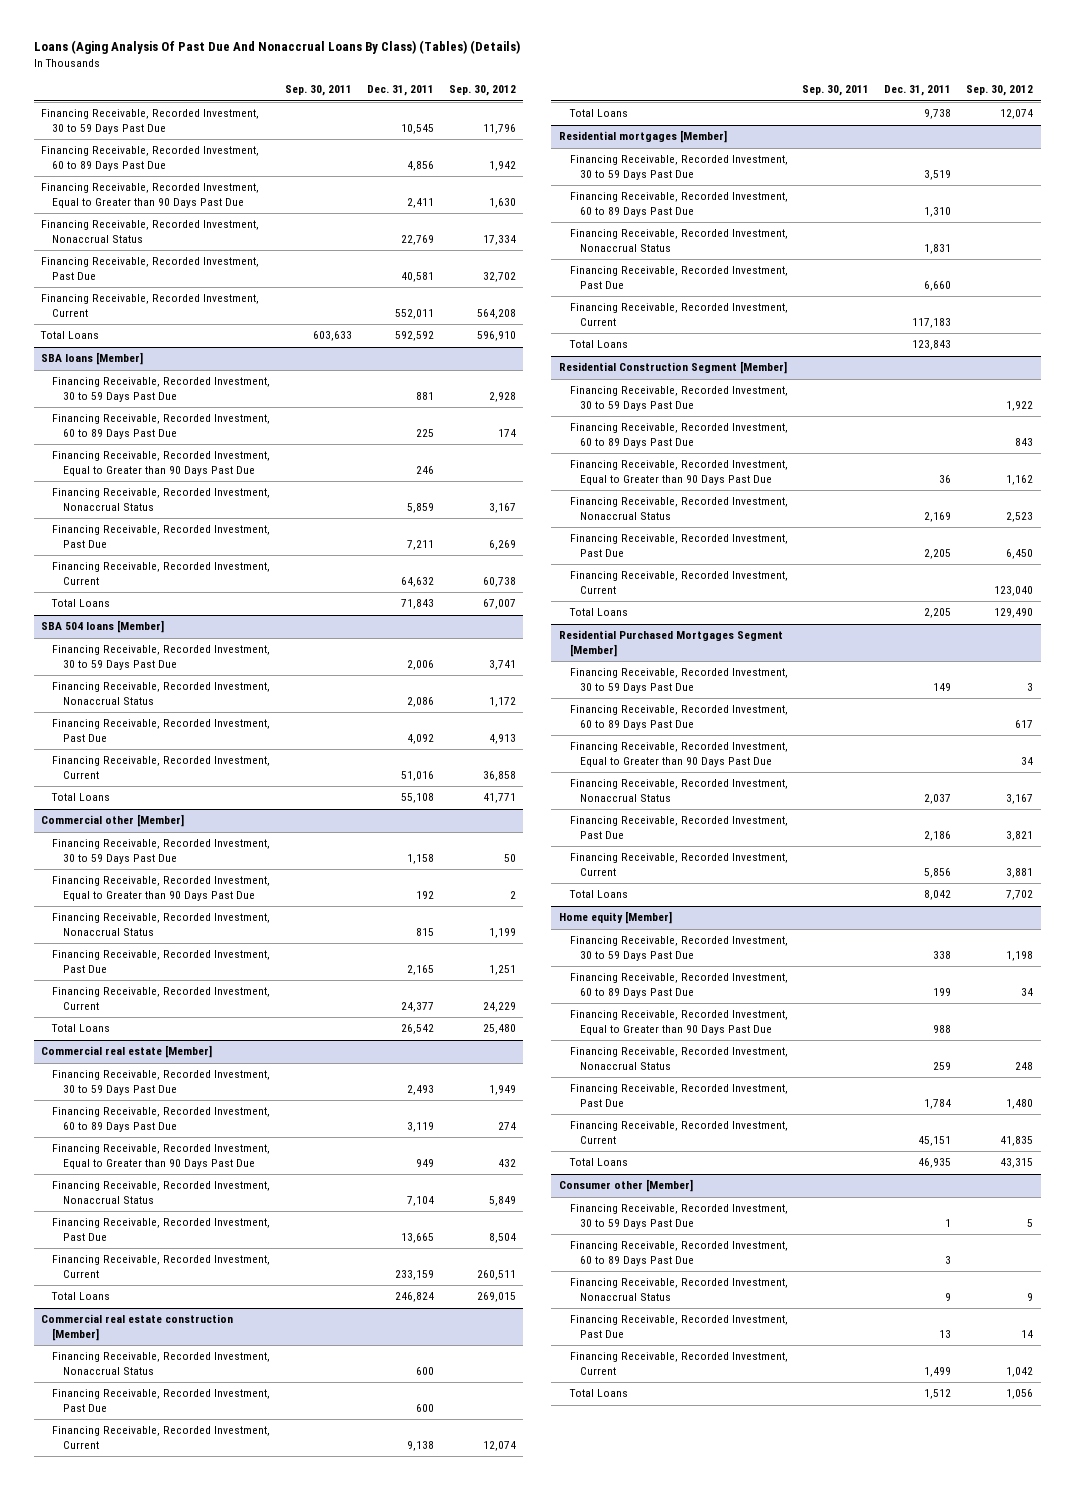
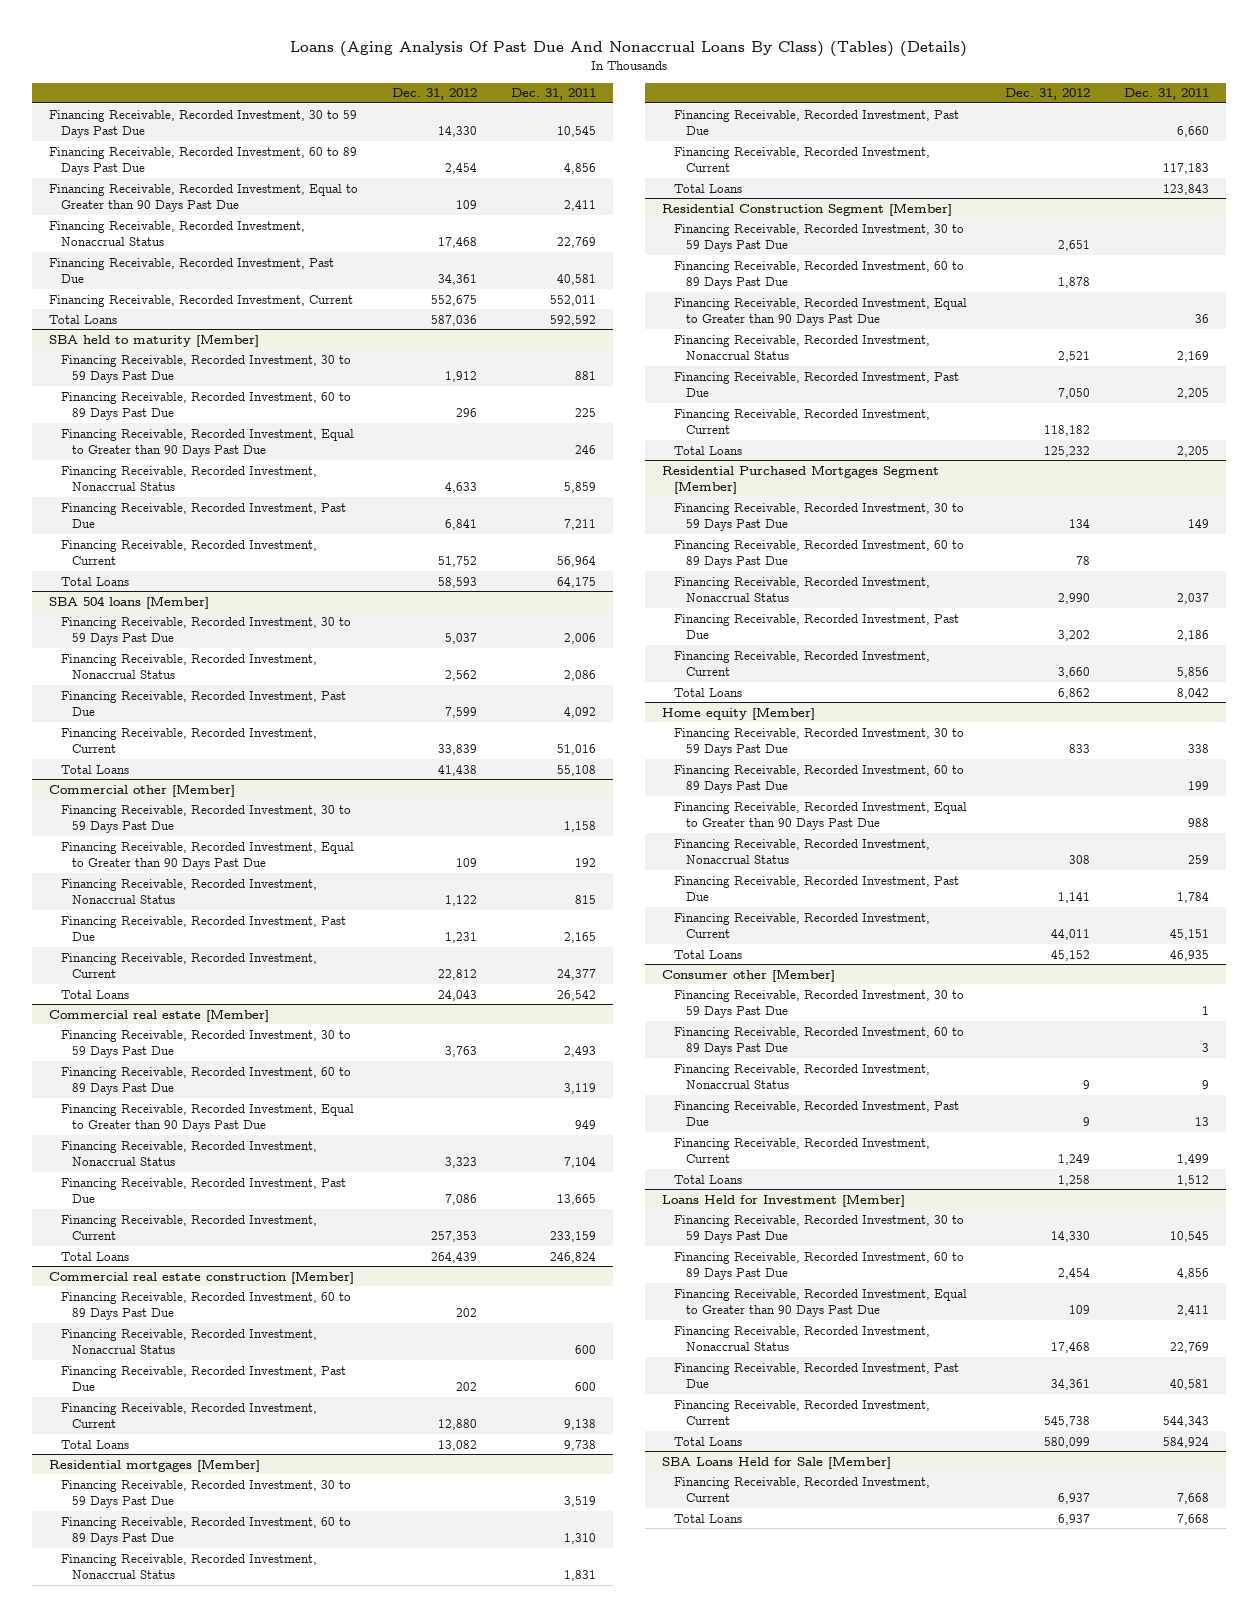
[284,85,352,97] Sep. 30, 2011 -> none
[448,85,516,97] Sep. 30, 2012 -> none
none -> [391,88,477,101] Dec. 31, 2012
[41,352,144,366] SBA loans [Member] -> none
none -> [48,333,259,347] SBA held to maturity [Member]
[400,576,434,587] 64,632 -> [556,555,596,567] 56,964
[400,599,434,610] 71,843 -> [556,576,596,588] 64,175
none -> [60,1291,351,1320] Financing Receivable, Recorded Investment, 60 to 89 Days Past Due
[569,742,788,767] Financing Receivable, Recorded Investment, Equal to Greater than 90 Days Past Due -> none
none -> [662,1193,906,1207] Loans Held for Investment [Member]
none -> [674,1214,965,1243] Financing Receivable, Recorded Investment, 30 to 59 Days Past Due
none -> [674,1251,965,1280] Financing Receivable, Recorded Investment, 60 to 89 Days Past Due
none -> [674,1288,968,1317] Financing Receivable, Recorded Investment, Equal to Greater than 90 Days Past Due
none -> [674,1325,931,1351] Financing Receivable, Recorded Investment, Nonaccrual Status
none -> [674,1362,960,1388] Financing Receivable, Recorded Investment, Past Due
none -> [674,1399,931,1425] Financing Receivable, Recorded Investment, Current
none -> [674,1436,743,1446] Total Loans
none -> [662,1455,892,1469] SBA Loans Held for Sale [Member]
none -> [674,1476,931,1502] Financing Receivable, Recorded Investment, Current
none -> [674,1513,743,1523] Total Loans

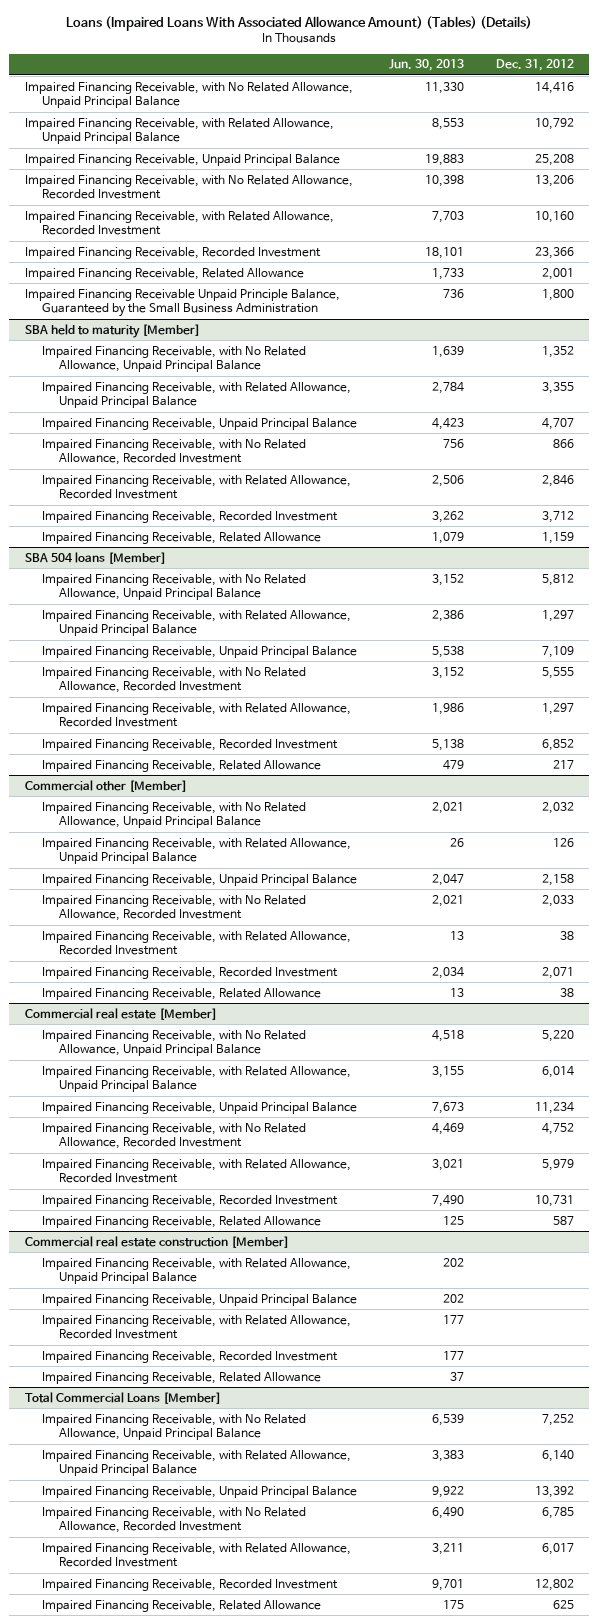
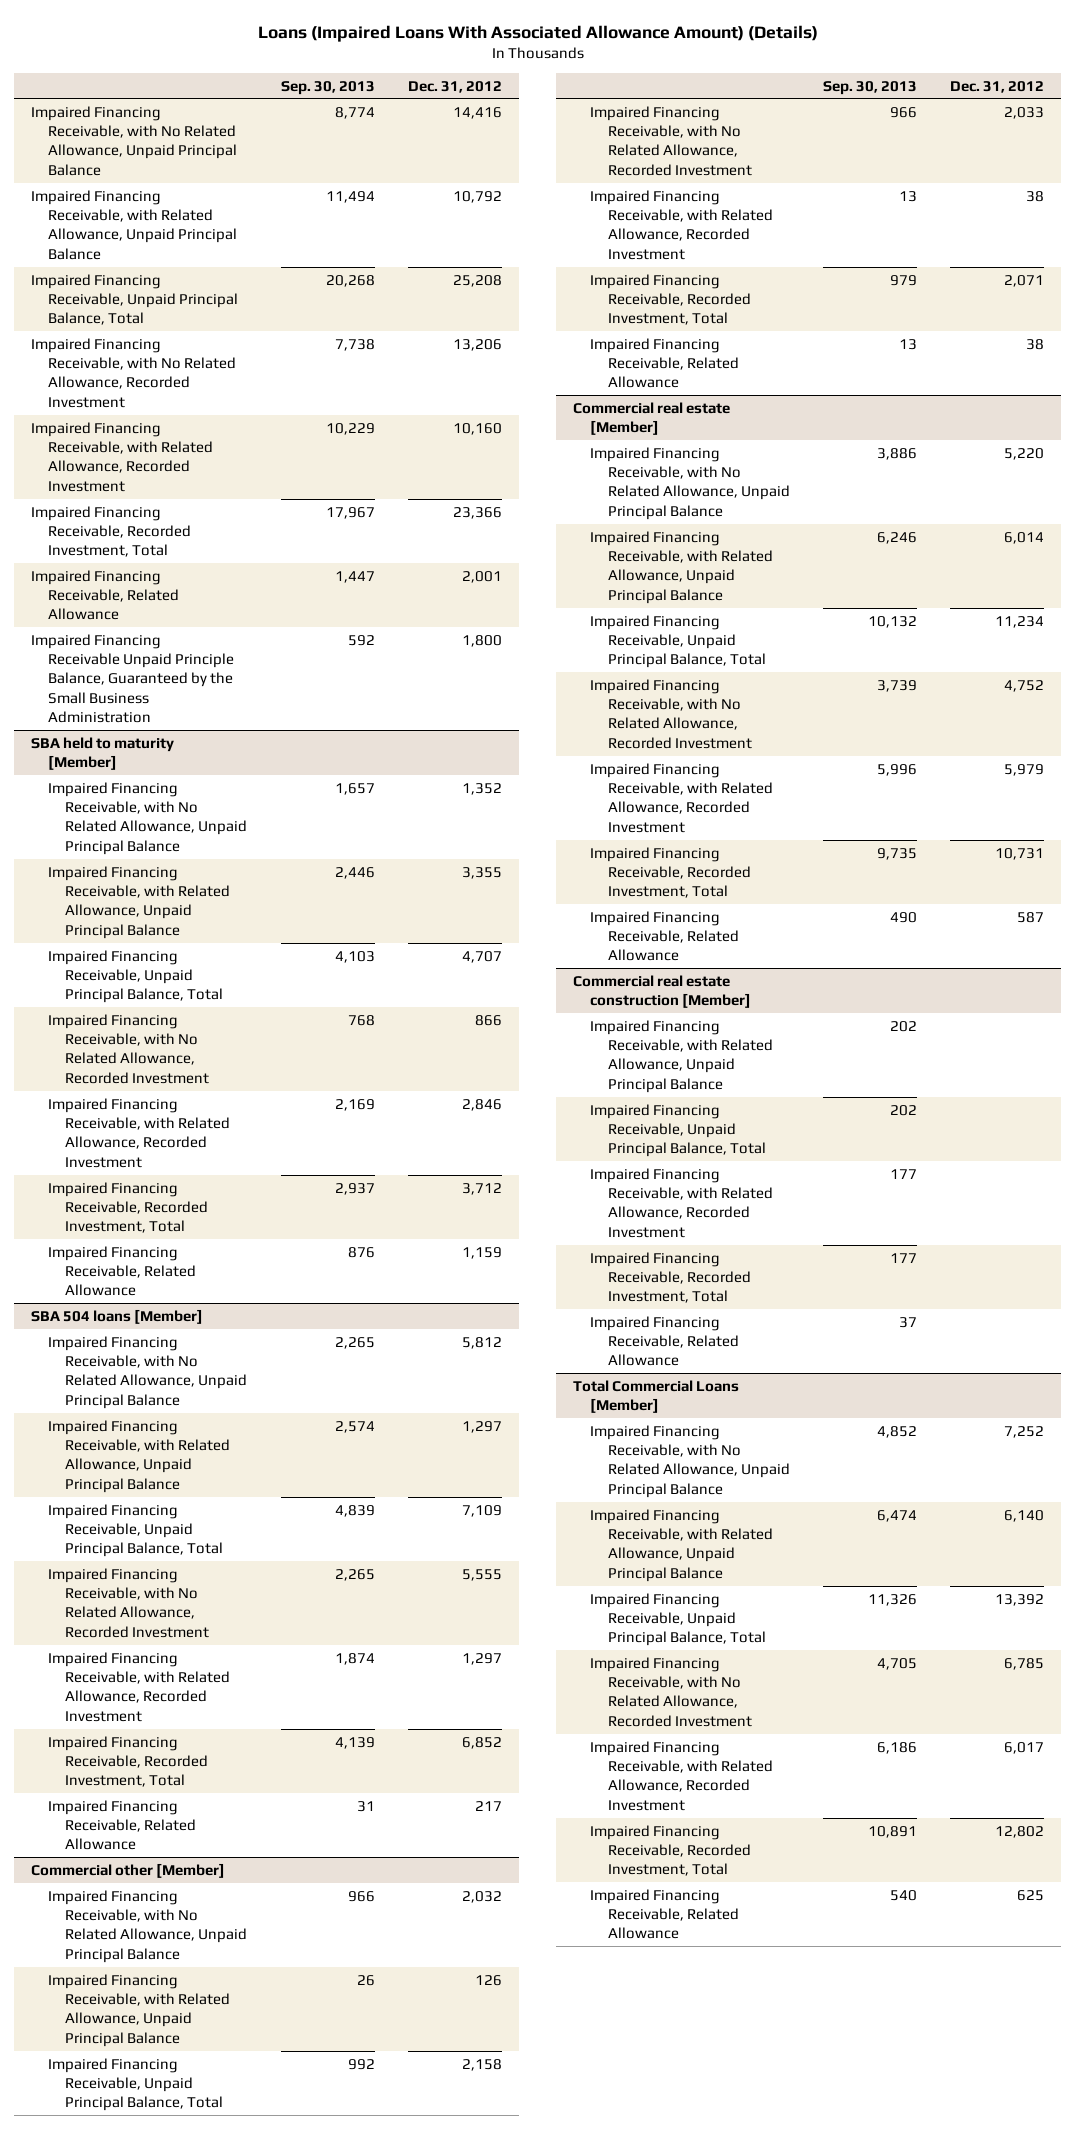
[66,15,533,31] Loans (Impaired Loans With Associated Allowance Amount) (Tables) (Details) -> [257,24,818,42] Loans (Impaired Loans With Associated Allowance Amount) (Details)
[388,59,464,72] Jun. 30, 2013 -> none
none -> [280,80,375,95] Sep. 30, 2013
[25,153,341,166] Impaired Financing Receivable, Unpaid Principal Balance -> [30,273,239,326] Impaired Financing Receivable, Unpaid Principal Balance, Total
[25,246,322,259] Impaired Financing Receivable, Recorded Investment -> [30,505,192,558] Impaired Financing Receivable, Recorded Investment, Total
[42,417,358,430] Impaired Financing Receivable, Unpaid Principal Balance -> [48,949,224,1004] Impaired Financing Receivable, Unpaid Principal Balance, Total
[42,510,339,523] Impaired Financing Receivable, Recorded Investment -> [48,1181,209,1234] Impaired Financing Receivable, Recorded Investment, Total
[42,645,358,658] Impaired Financing Receivable, Unpaid Principal Balance -> [48,1503,224,1558] Impaired Financing Receivable, Unpaid Principal Balance, Total
[42,738,339,751] Impaired Financing Receivable, Recorded Investment -> [48,1735,209,1788] Impaired Financing Receivable, Recorded Investment, Total
[42,873,358,886] Impaired Financing Receivable, Unpaid Principal Balance -> [48,2057,224,2112] Impaired Financing Receivable, Unpaid Principal Balance, Total
[42,966,339,979] Impaired Financing Receivable, Recorded Investment -> [590,273,751,326] Impaired Financing Receivable, Recorded Investment, Total
[42,1101,358,1114] Impaired Financing Receivable, Unpaid Principal Balance -> [590,614,766,669] Impaired Financing Receivable, Unpaid Principal Balance, Total
[42,1194,339,1207] Impaired Financing Receivable, Recorded Investment -> [590,846,751,899] Impaired Financing Receivable, Recorded Investment, Total
[42,1293,358,1306] Impaired Financing Receivable, Unpaid Principal Balance -> [590,1103,766,1158] Impaired Financing Receivable, Unpaid Principal Balance, Total
[42,1350,339,1363] Impaired Financing Receivable, Recorded Investment -> [590,1251,751,1304] Impaired Financing Receivable, Recorded Investment, Total
[42,1485,358,1498] Impaired Financing Receivable, Unpaid Principal Balance -> [590,1592,766,1647] Impaired Financing Receivable, Unpaid Principal Balance, Total
[42,1578,339,1591] Impaired Financing Receivable, Recorded Investment -> [590,1824,751,1877] Impaired Financing Receivable, Recorded Investment, Total

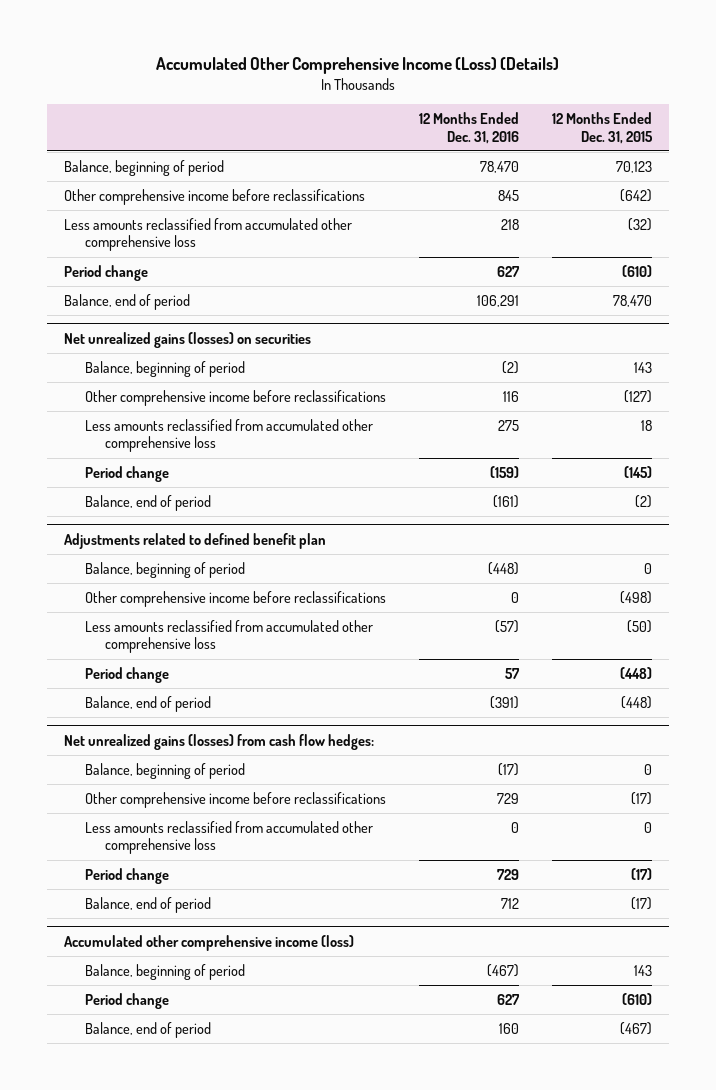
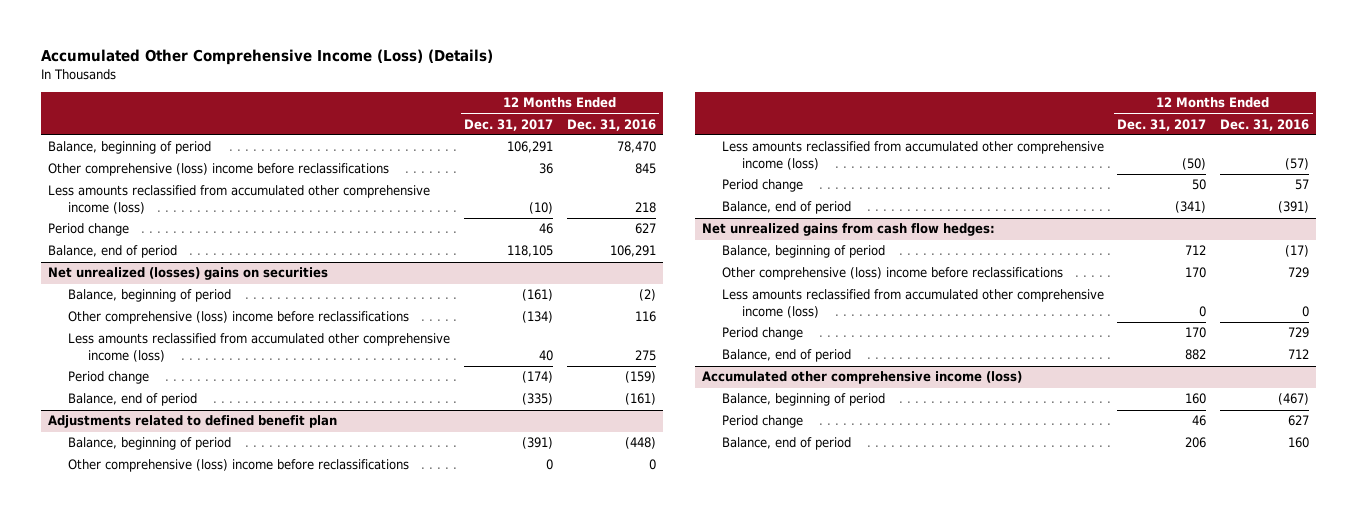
[552,112,654,144] 12 Months Ended Dec. 31, 2015 -> none
none -> [463,118,553,131] Dec. 31, 2017
[63,188,365,205] Other comprehensive income before reclassifications -> [48,163,390,177] Other comprehensive (loss) income before reclassifications
[63,217,352,252] Less amounts reclassified from accumulated other comprehensive loss -> [48,185,431,214] Less amounts reclassified from accumulated other comprehensive income (loss)
[63,331,311,348] Net unrealized gains (losses) on securities -> [48,267,329,281] Net unrealized (losses) gains on securities
[84,389,386,406] Other comprehensive income before reclassifications -> [68,311,410,325] Other comprehensive (loss) income before reclassifications
[84,418,373,453] Less amounts reclassified from accumulated other comprehensive loss -> [68,333,451,362] Less amounts reclassified from accumulated other comprehensive income (loss)
[84,590,386,607] Other comprehensive income before reclassifications -> [68,459,410,473] Other comprehensive (loss) income before reclassifications
[84,619,373,654] Less amounts reclassified from accumulated other comprehensive loss -> [721,141,1104,170] Less amounts reclassified from accumulated other comprehensive income (loss)
[63,733,374,750] Net unrealized gains (losses) from cash flow hedges: -> [701,223,995,237] Net unrealized gains from cash flow hedges:
[84,791,386,808] Other comprehensive income before reclassifications -> [721,267,1063,281] Other comprehensive (loss) income before reclassifications
[84,820,373,855] Less amounts reclassified from accumulated other comprehensive loss -> [721,289,1104,318] Less amounts reclassified from accumulated other comprehensive income (loss)

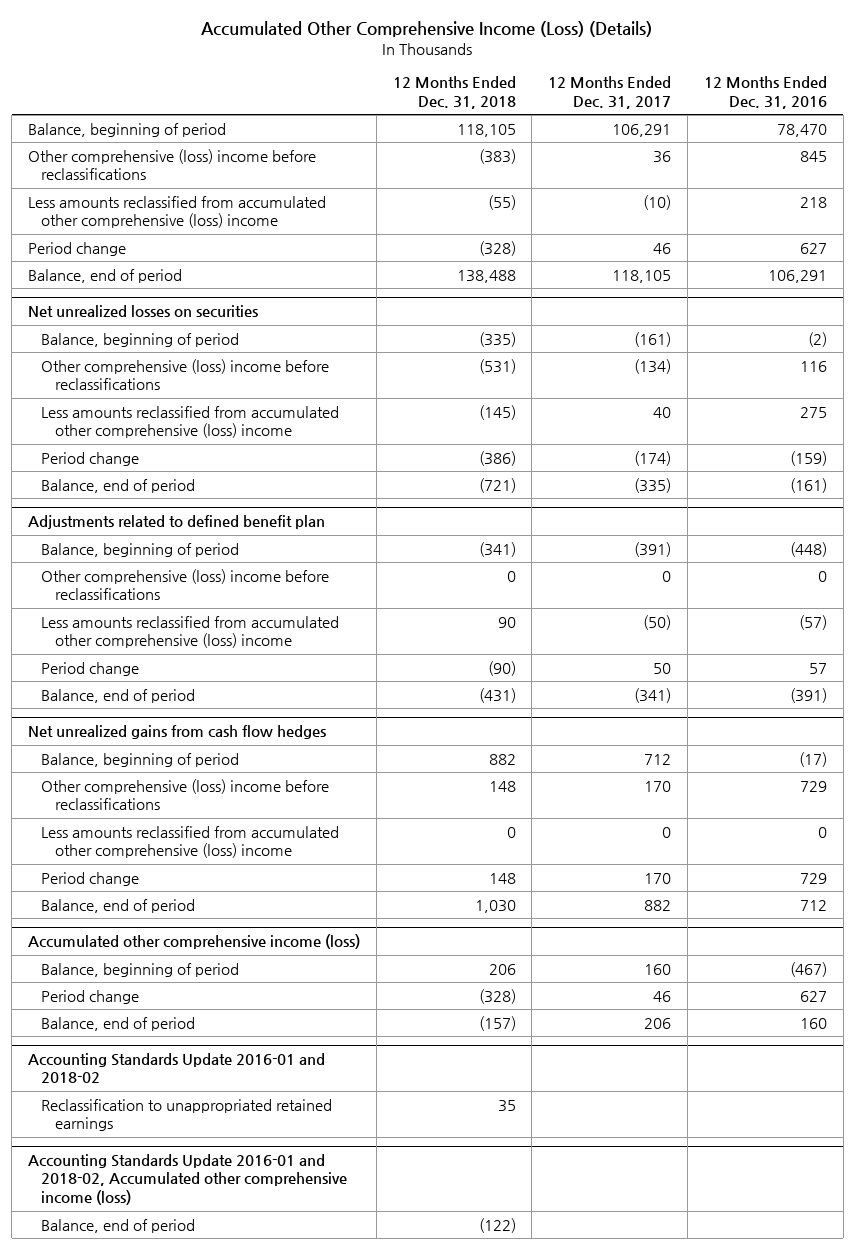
none -> [392,76,516,109] 12 Months Ended Dec. 31, 2018
[48,185,431,214] Less amounts reclassified from accumulated other comprehensive income (loss) -> [27,195,326,229] Less amounts reclassified from accumulated other comprehensive (loss) income
[48,267,329,281] Net unrealized (losses) gains on securities -> [27,305,258,318] Net unrealized losses on securities
[68,333,451,362] Less amounts reclassified from accumulated other comprehensive income (loss) -> [41,405,340,439] Less amounts reclassified from accumulated other comprehensive (loss) income
[721,141,1104,170] Less amounts reclassified from accumulated other comprehensive income (loss) -> [41,615,340,649] Less amounts reclassified from accumulated other comprehensive (loss) income
[701,223,995,237] Net unrealized gains from cash flow hedges: -> [27,725,326,740] Net unrealized gains from cash flow hedges
[721,289,1104,318] Less amounts reclassified from accumulated other comprehensive income (loss) -> [41,825,340,859] Less amounts reclassified from accumulated other comprehensive (loss) income
none -> [27,1053,325,1084] Accounting Standards Update 2016-01 and 2018-02
none -> [41,1098,333,1132] Reclassification to unappropriated retained earnings
none -> [27,1154,348,1205] Accounting Standards Update 2016-01 and 2018-02, Accumulated other comprehensive income (loss)
none -> [41,1218,196,1233] Balance, end of period

